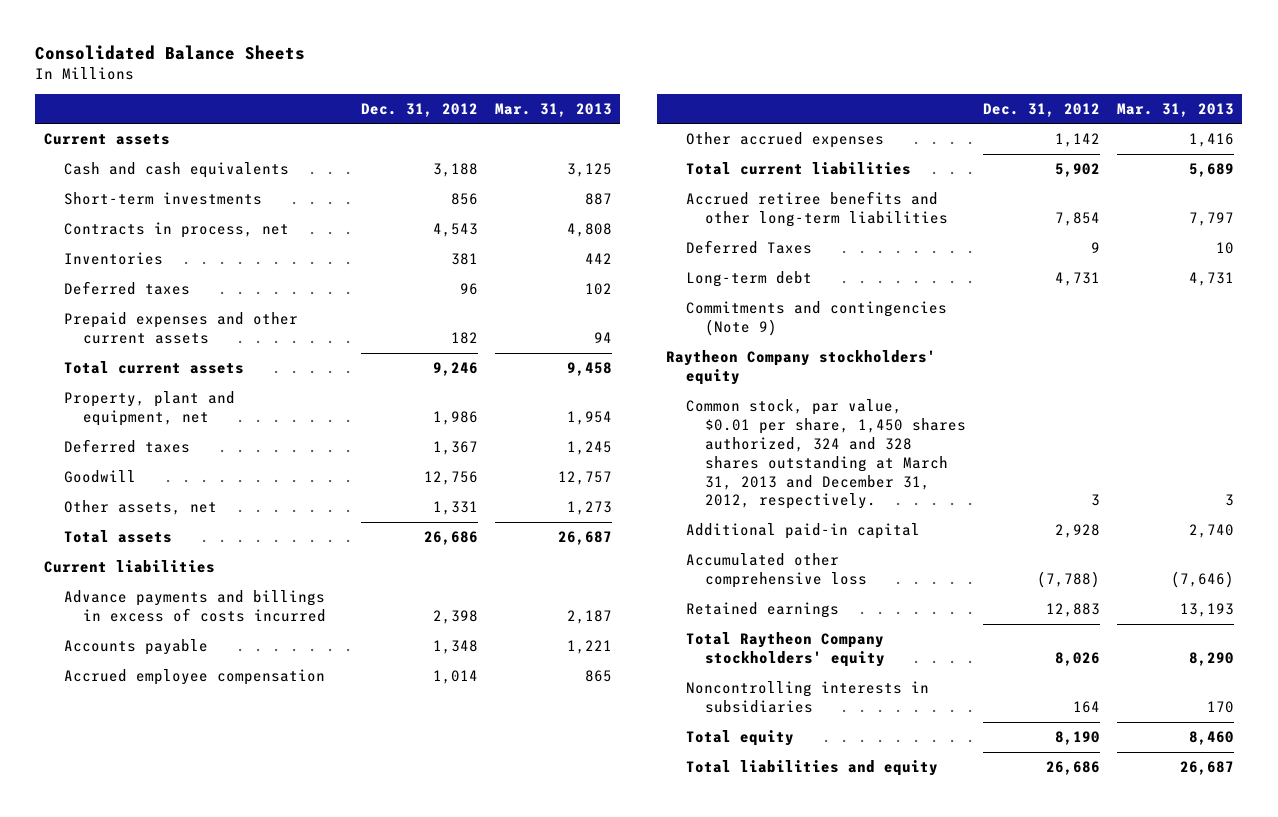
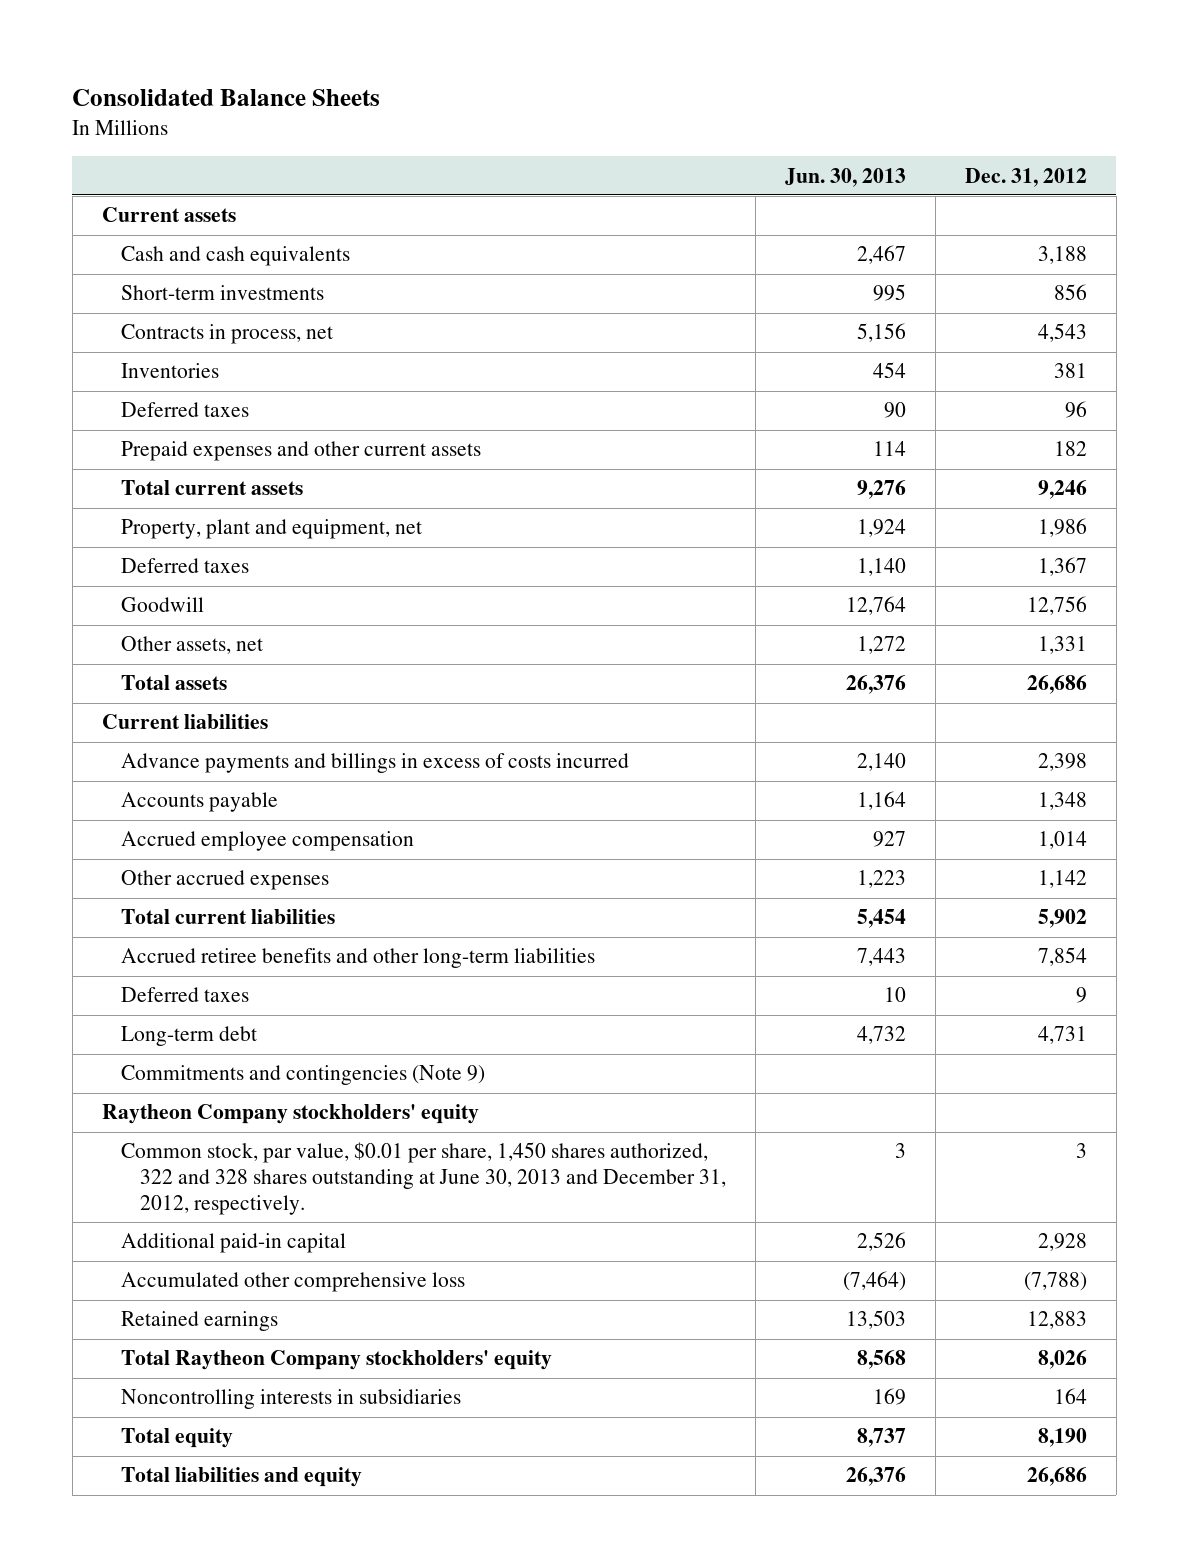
[494,102,612,117] Mar. 31, 2013 -> none
none -> [784,167,906,187] Jun. 30, 2013
[685,240,812,255] Deferred Taxes -> [120,987,249,1003] Deferred taxes
[685,399,967,510] Common stock, par value, $0.01 per share, 1,450 shares authorized, 324 and 328 shares outstanding at March 31, 2013 and December 31, 2012, respectively. -> [120,1142,726,1215] Common stock, par value, $0.01 per share, 1,450 shares authorized, 322 and 328 shares outstanding at June 30, 2013 and December 31, 2012, respectively.

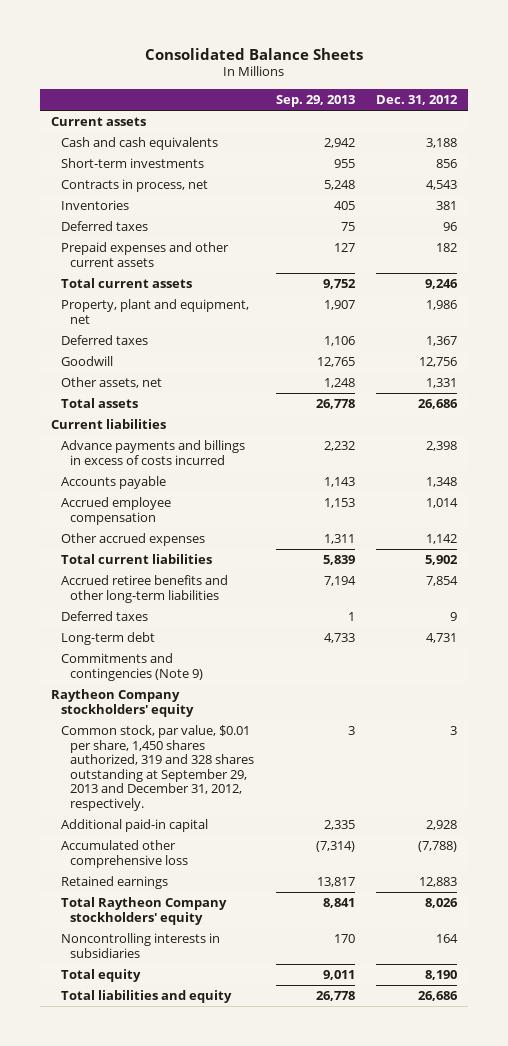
[784,167,906,187] Jun. 30, 2013 -> none
none -> [275,95,355,108] Sep. 29, 2013
[120,1142,726,1215] Common stock, par value, $0.01 per share, 1,450 shares authorized, 322 and 328 shares outstanding at June 30, 2013 and December 31, 2012, respectively. -> [60,725,255,811] Common stock, par value, $0.01 per share, 1,450 shares authorized, 319 and 328 shares outstanding at September 29, 2013 and December 31, 2012, respectively.

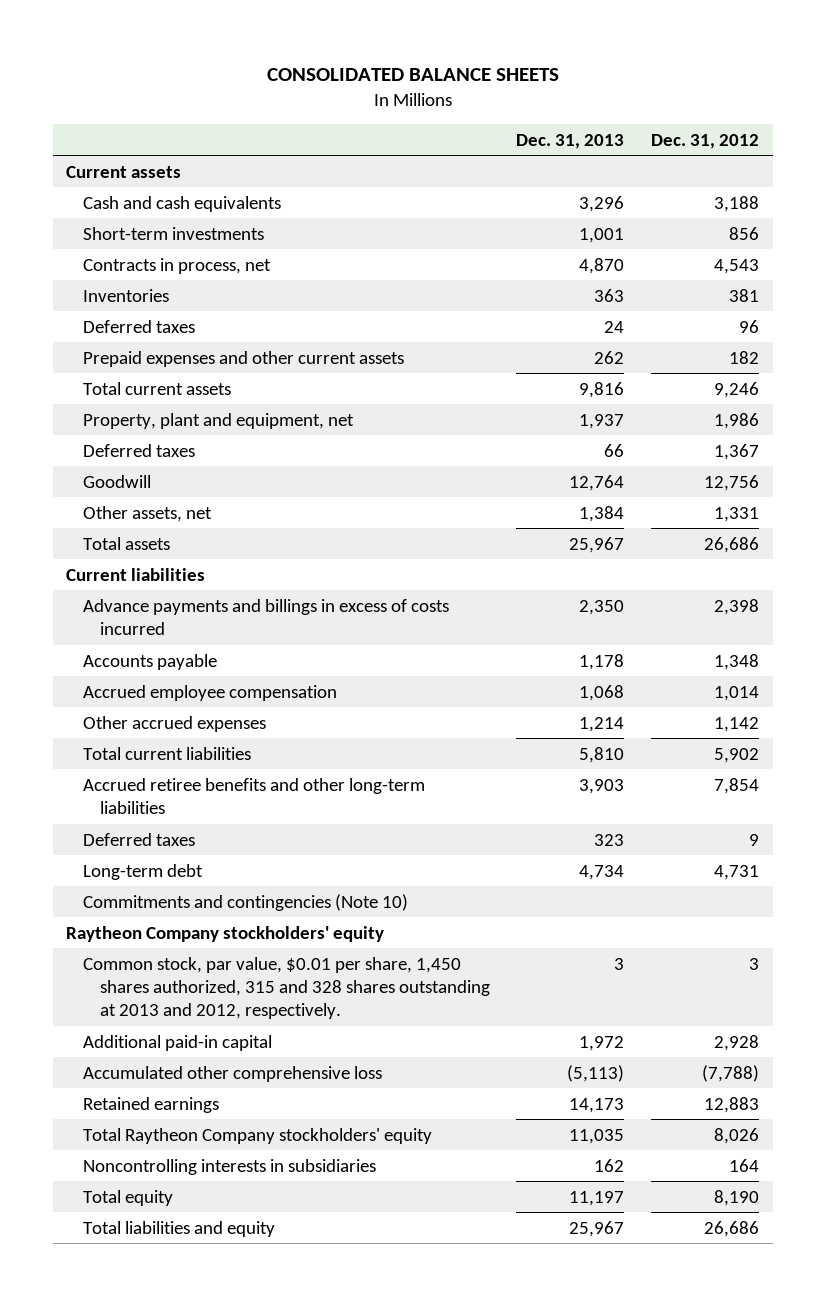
[145,47,364,60] Consolidated Balance Sheets -> [266,68,559,82] CONSOLIDATED BALANCE SHEETS
[275,95,355,108] Sep. 29, 2013 -> none
none -> [516,133,625,149] Dec. 31, 2013
[60,653,204,681] Commitments and contingencies (Note 9) -> [82,893,408,911] Commitments and contingencies (Note 10)
[60,725,255,811] Common stock, par value, $0.01 per share, 1,450 shares authorized, 319 and 328 shares outstanding at September 29, 2013 and December 31, 2012, respectively. -> [82,956,490,1020] Common stock, par value, $0.01 per share, 1,450 shares authorized, 315 and 328 shares outstanding at 2013 and 2012, respectively.

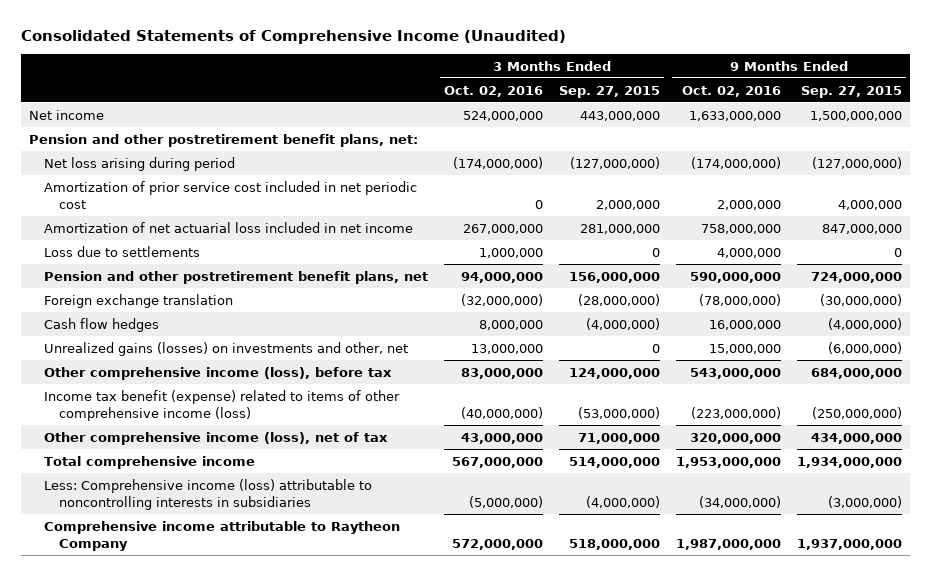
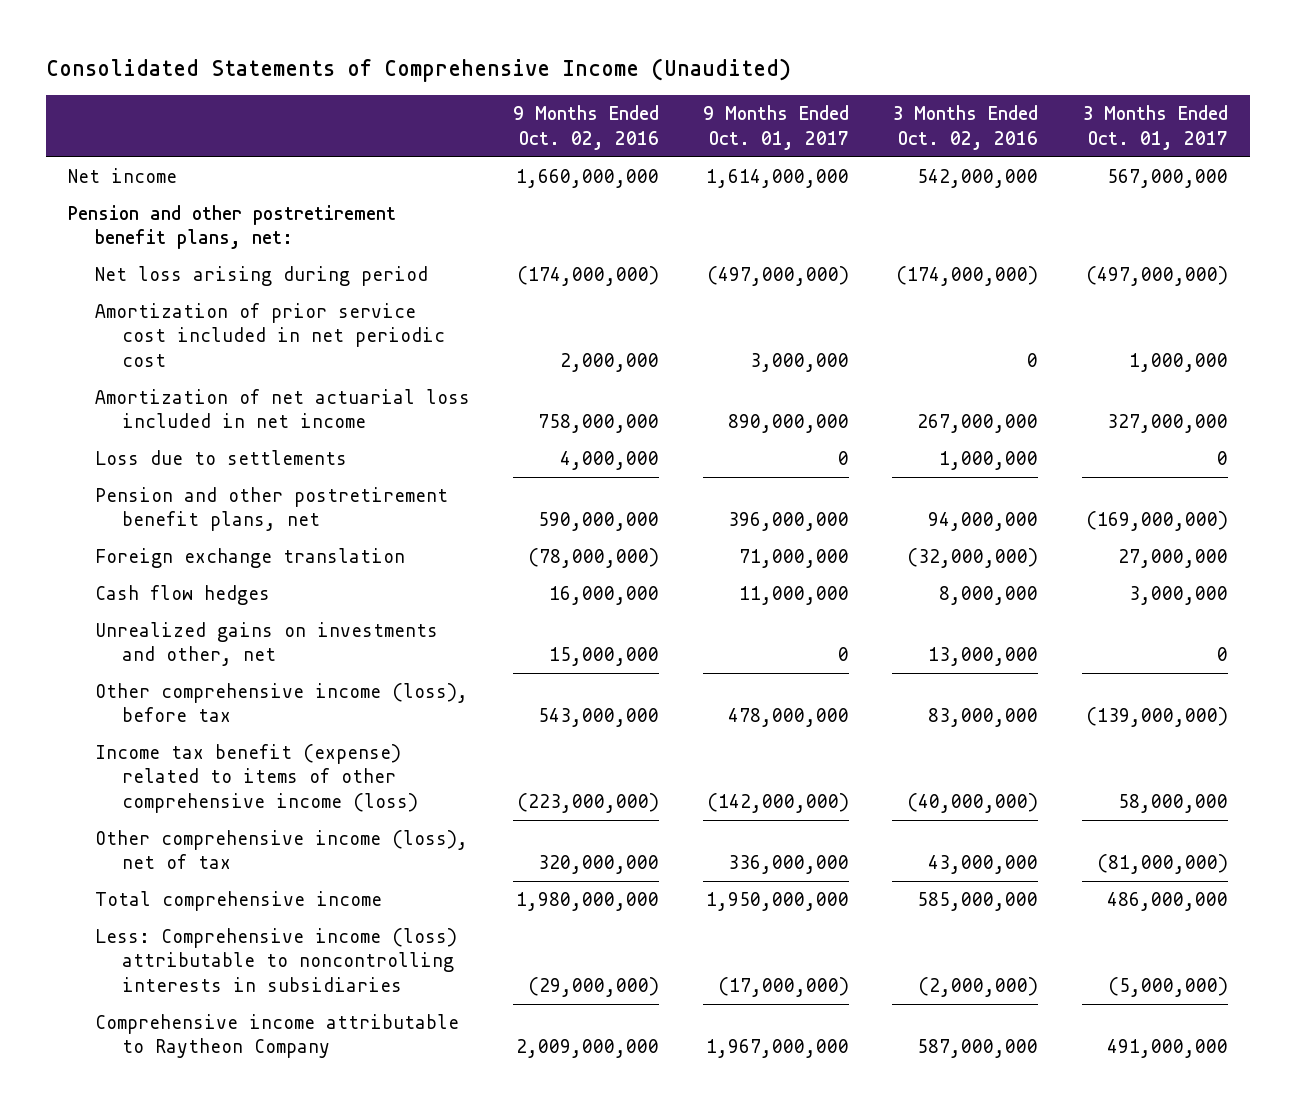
[559,85,661,98] Sep. 27, 2015 -> none
[801,85,903,98] Sep. 27, 2015 -> none
none -> [702,105,849,150] 9 Months Ended Oct. 01, 2017
none -> [1081,105,1228,150] 3 Months Ended Oct. 01, 2017
[462,110,543,121] 524,000,000 -> [917,169,1039,189] 542,000,000
[689,110,782,121] 1,633,000,000 -> [516,169,660,189] 1,660,000,000
[43,341,408,356] Unrealized gains (losses) on investments and other, net -> [94,622,438,667] Unrealized gains on investments and other, net
[451,456,543,468] 567,000,000 -> [917,892,1039,912] 585,000,000
[676,456,782,468] 1,953,000,000 -> [516,892,660,912] 1,980,000,000
[468,495,543,508] (5,000,000) -> [918,976,1039,997] (2,000,000)
[699,495,782,508] (34,000,000) -> [528,976,660,997] (29,000,000)
[451,538,543,550] 572,000,000 -> [917,1039,1039,1059] 587,000,000
[676,538,782,550] 1,987,000,000 -> [516,1039,660,1059] 2,009,000,000

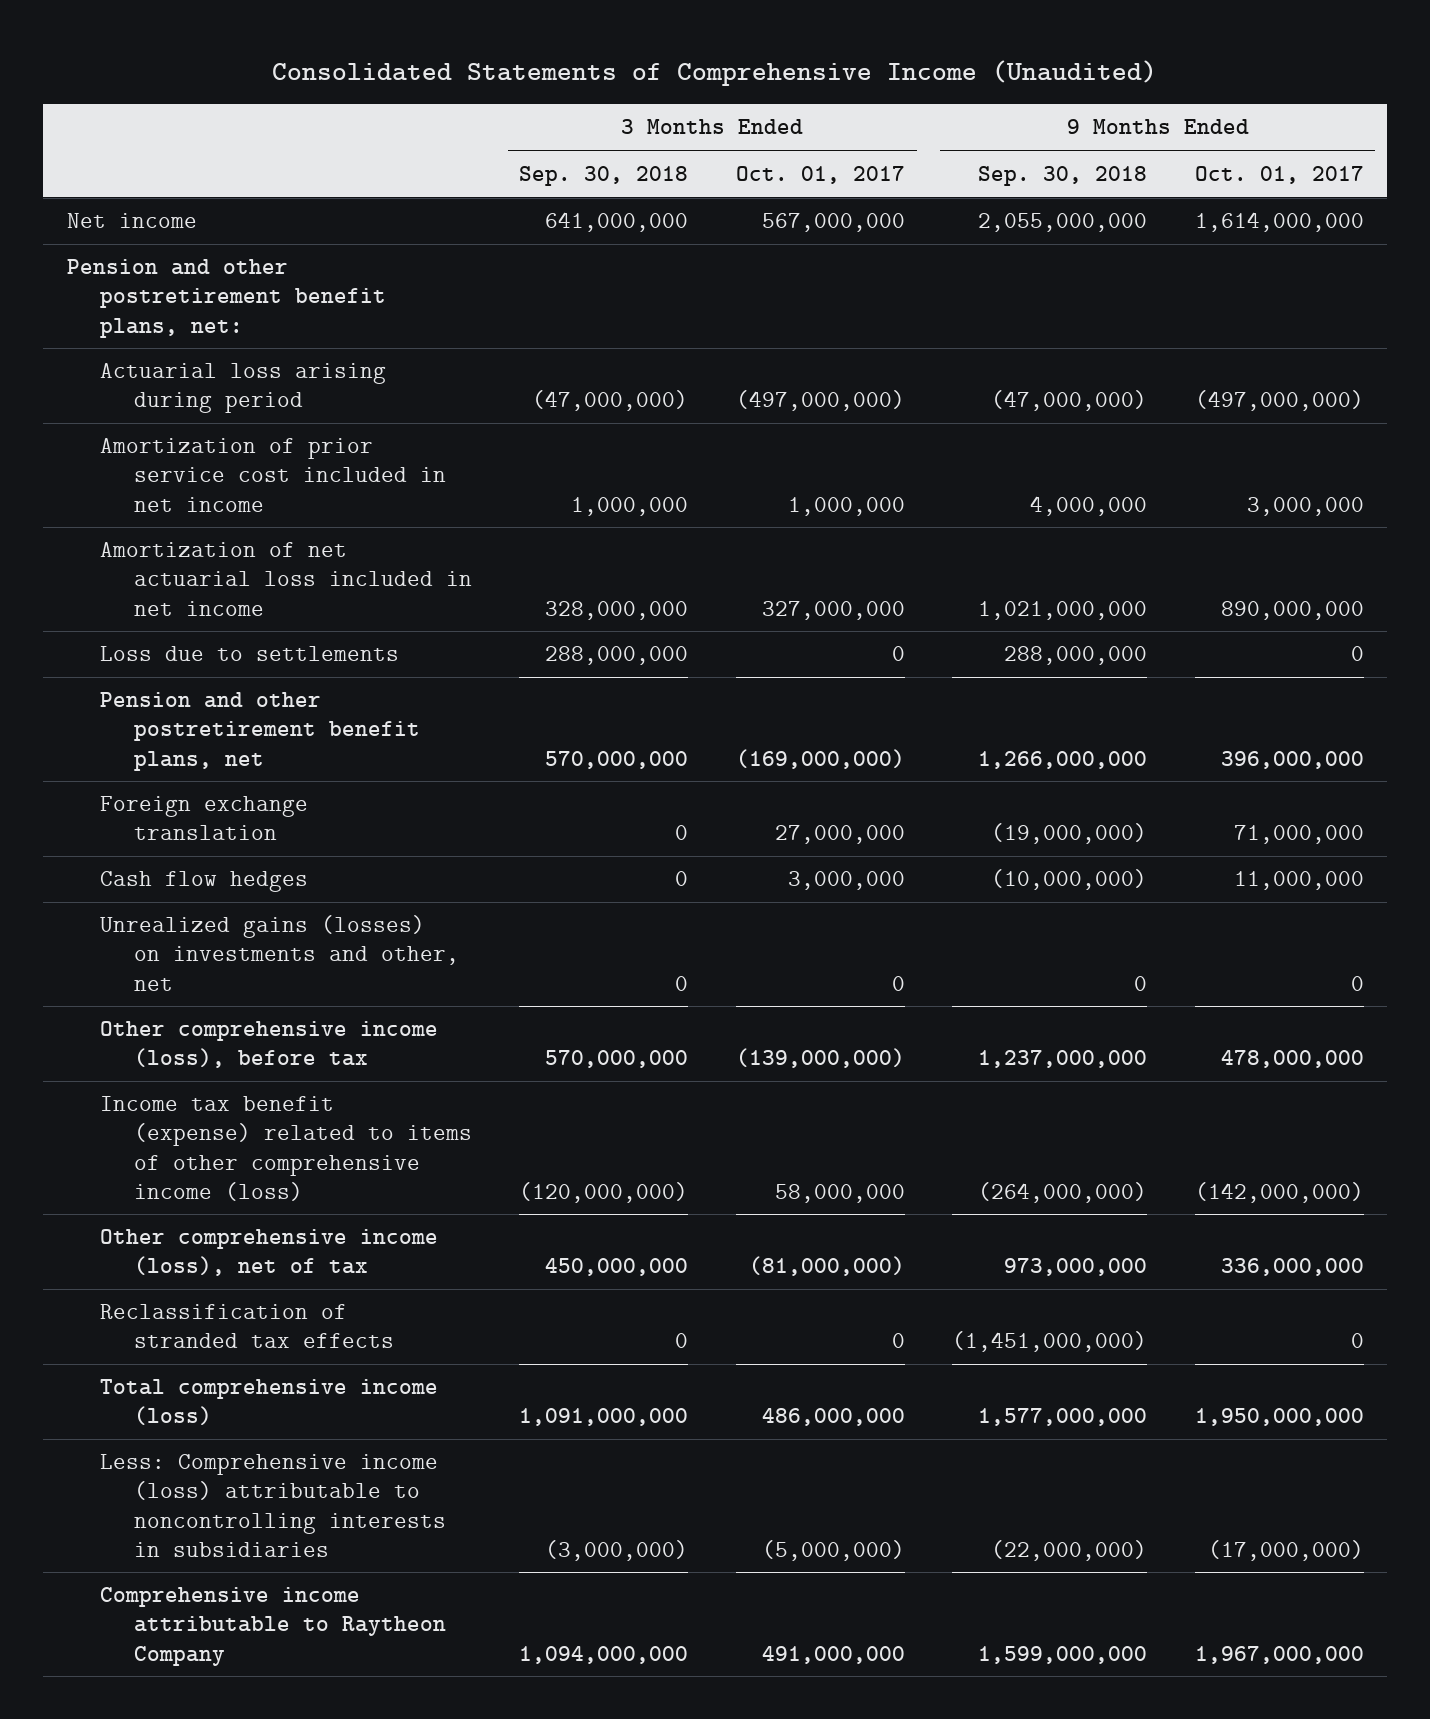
[513,105,660,150] 9 Months Ended Oct. 02, 2016 -> none
[892,105,1039,150] 3 Months Ended Oct. 02, 2016 -> none
none -> [519,165,689,186] Sep. 30, 2018
none -> [978,165,1148,186] Sep. 30, 2018
[94,266,428,287] Net loss arising during period -> [100,363,387,414] Actuarial loss arising during period
[94,303,445,367] Amortization of prior service cost included in net periodic cost -> [100,438,447,512] Amortization of prior service cost included in net income
[94,622,438,667] Unrealized gains on investments and other, net -> [100,915,460,991] Unrealized gains (losses) on investments and other, net
none -> [100,1304,395,1349] Reclassification of stranded tax effects
[94,891,382,912] Total comprehensive income -> [100,1379,439,1426] Total comprehensive income (loss)

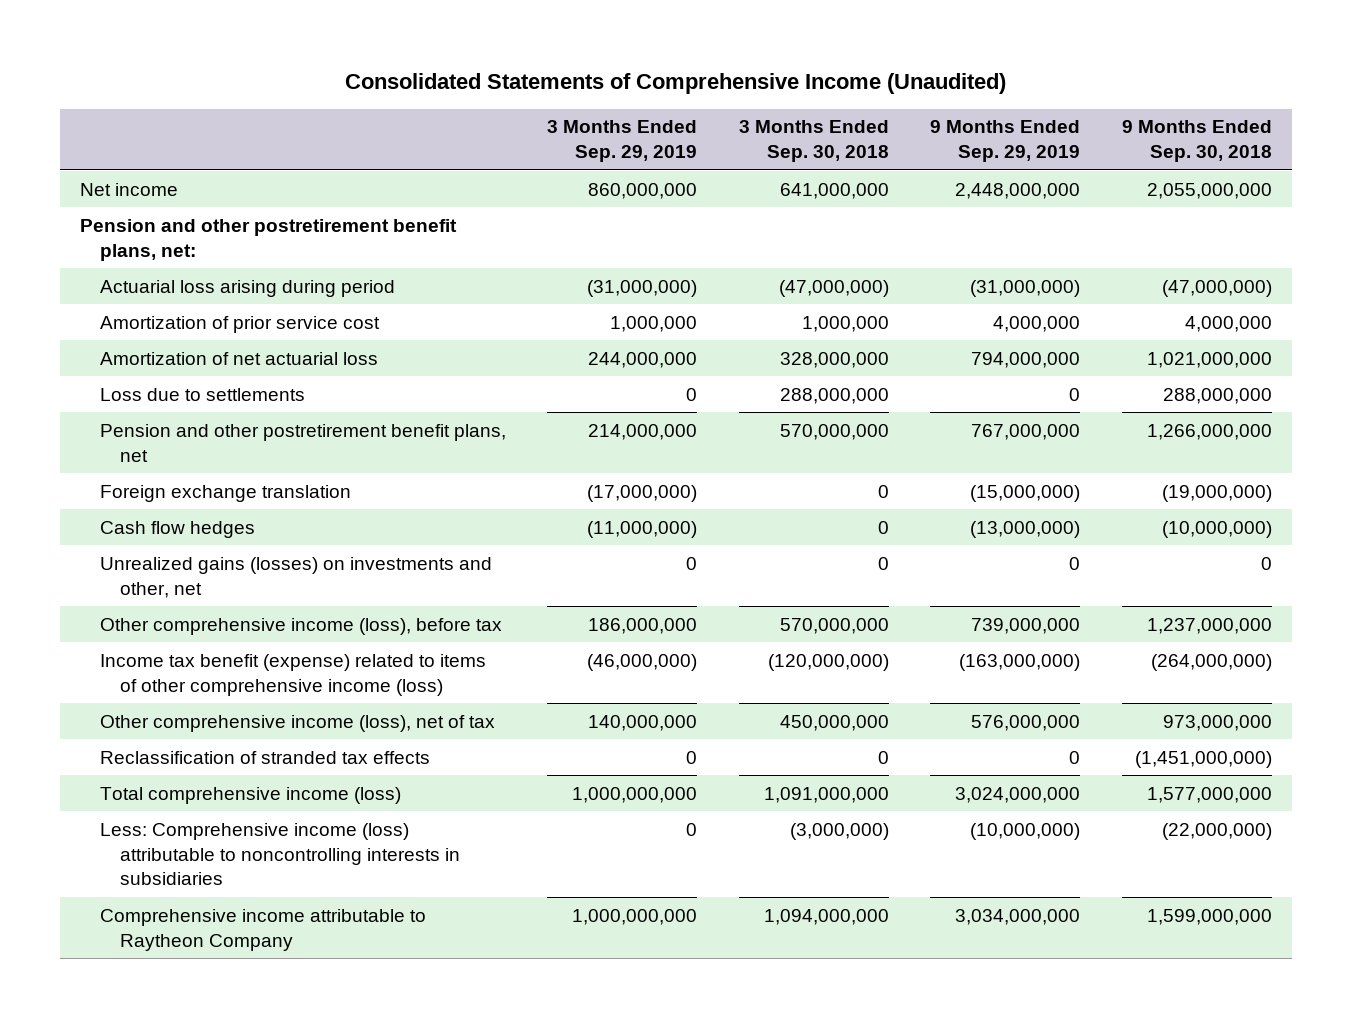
[735,165,905,184] Oct. 01, 2017 -> none
[1194,165,1364,184] Oct. 01, 2017 -> none
none -> [547,120,698,163] 3 Months Ended Sep. 29, 2019
none -> [930,120,1081,163] 9 Months Ended Sep. 29, 2019
[100,438,447,512] Amortization of prior service cost included in net income -> [100,315,381,333] Amortization of prior service cost
[100,542,473,616] Amortization of net actuarial loss included in net income -> [100,351,379,365] Amortization of net actuarial loss

